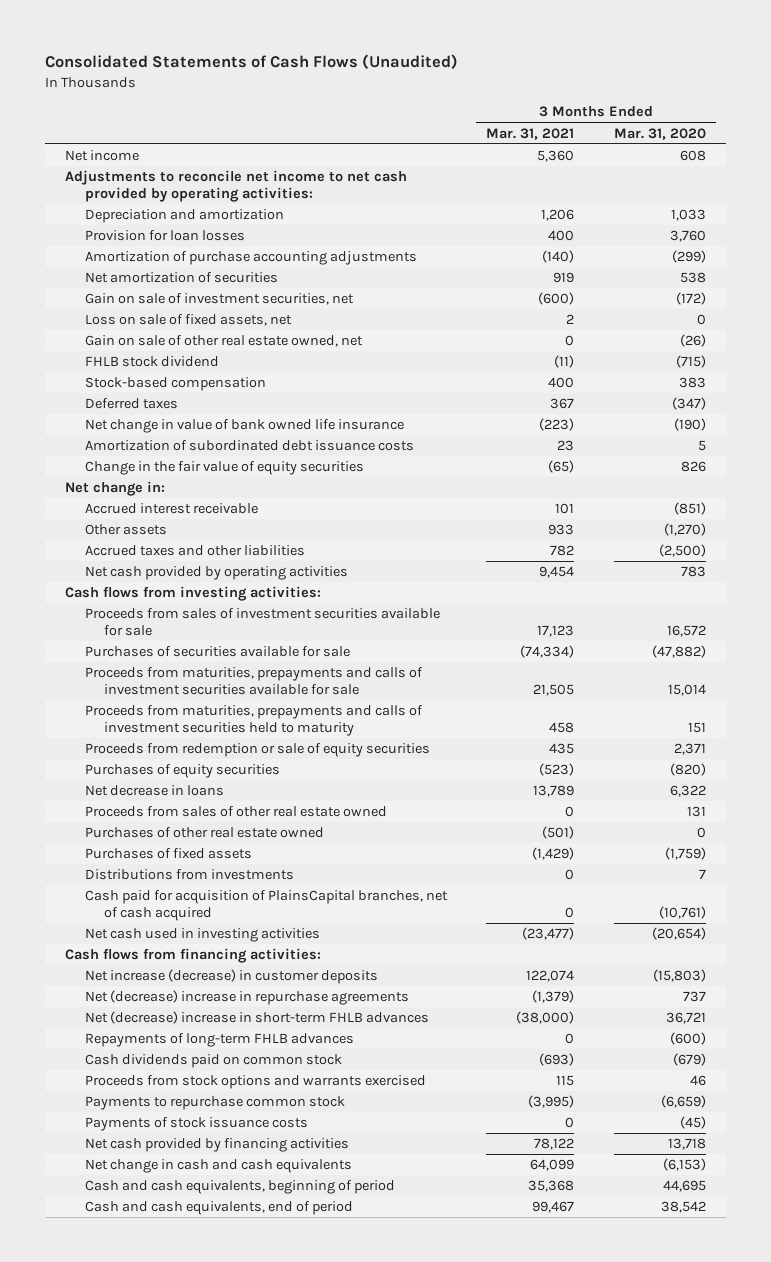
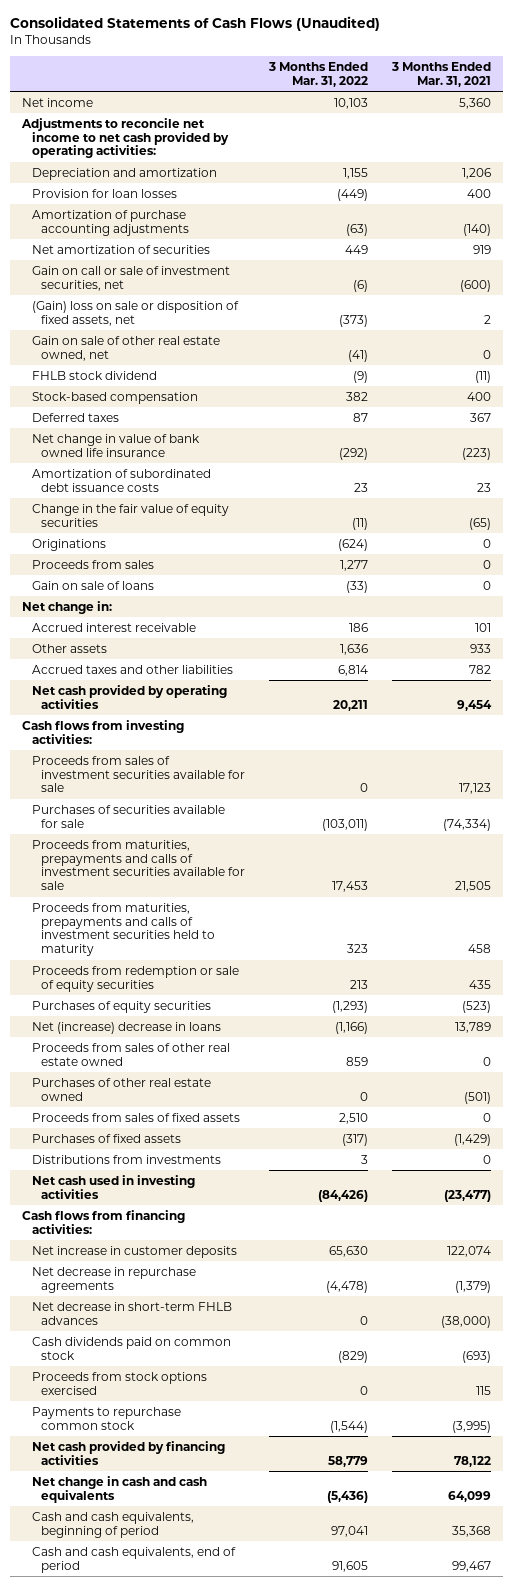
[614,127,707,140] Mar. 31, 2020 -> none
none -> [268,61,369,87] 3 Months Ended Mar. 31, 2022
[84,293,354,306] Gain on sale of investment securities, net -> [31,265,230,291] Gain on call or sale of investment securities, net
[84,314,292,327] Loss on sale of fixed assets, net -> [31,300,239,326] (Gain) loss on sale or disposition of fixed assets, net
none -> [31,538,106,551] Originations
none -> [31,559,154,569] Proceeds from sales
none -> [31,580,154,590] Gain on sale of loans
[84,785,224,797] Net decrease in loans -> [31,1021,221,1034] Net (increase) decrease in loans
none -> [31,1112,240,1122] Proceeds from sales of fixed assets
[84,890,448,922] Cash paid for acquisition of PlainsCapital branches, net of cash acquired -> none
[84,1033,354,1048] Repayments of long-term FHLB advances -> none
[84,969,378,985] Net increase (decrease) in customer deposits -> [31,1245,237,1258] Net increase in customer deposits
[84,990,409,1006] Net (decrease) increase in repurchase agreements -> [31,1266,196,1293] Net decrease in repurchase agreements
[84,1011,429,1025] Net (decrease) increase in short-term FHLB advances -> [31,1301,232,1325] Net decrease in short-term FHLB advances
[84,1075,426,1090] Proceeds from stock options and warrants exercised -> [31,1371,207,1395] Proceeds from stock options exercised
[84,1117,308,1132] Payments of stock issuance costs -> none

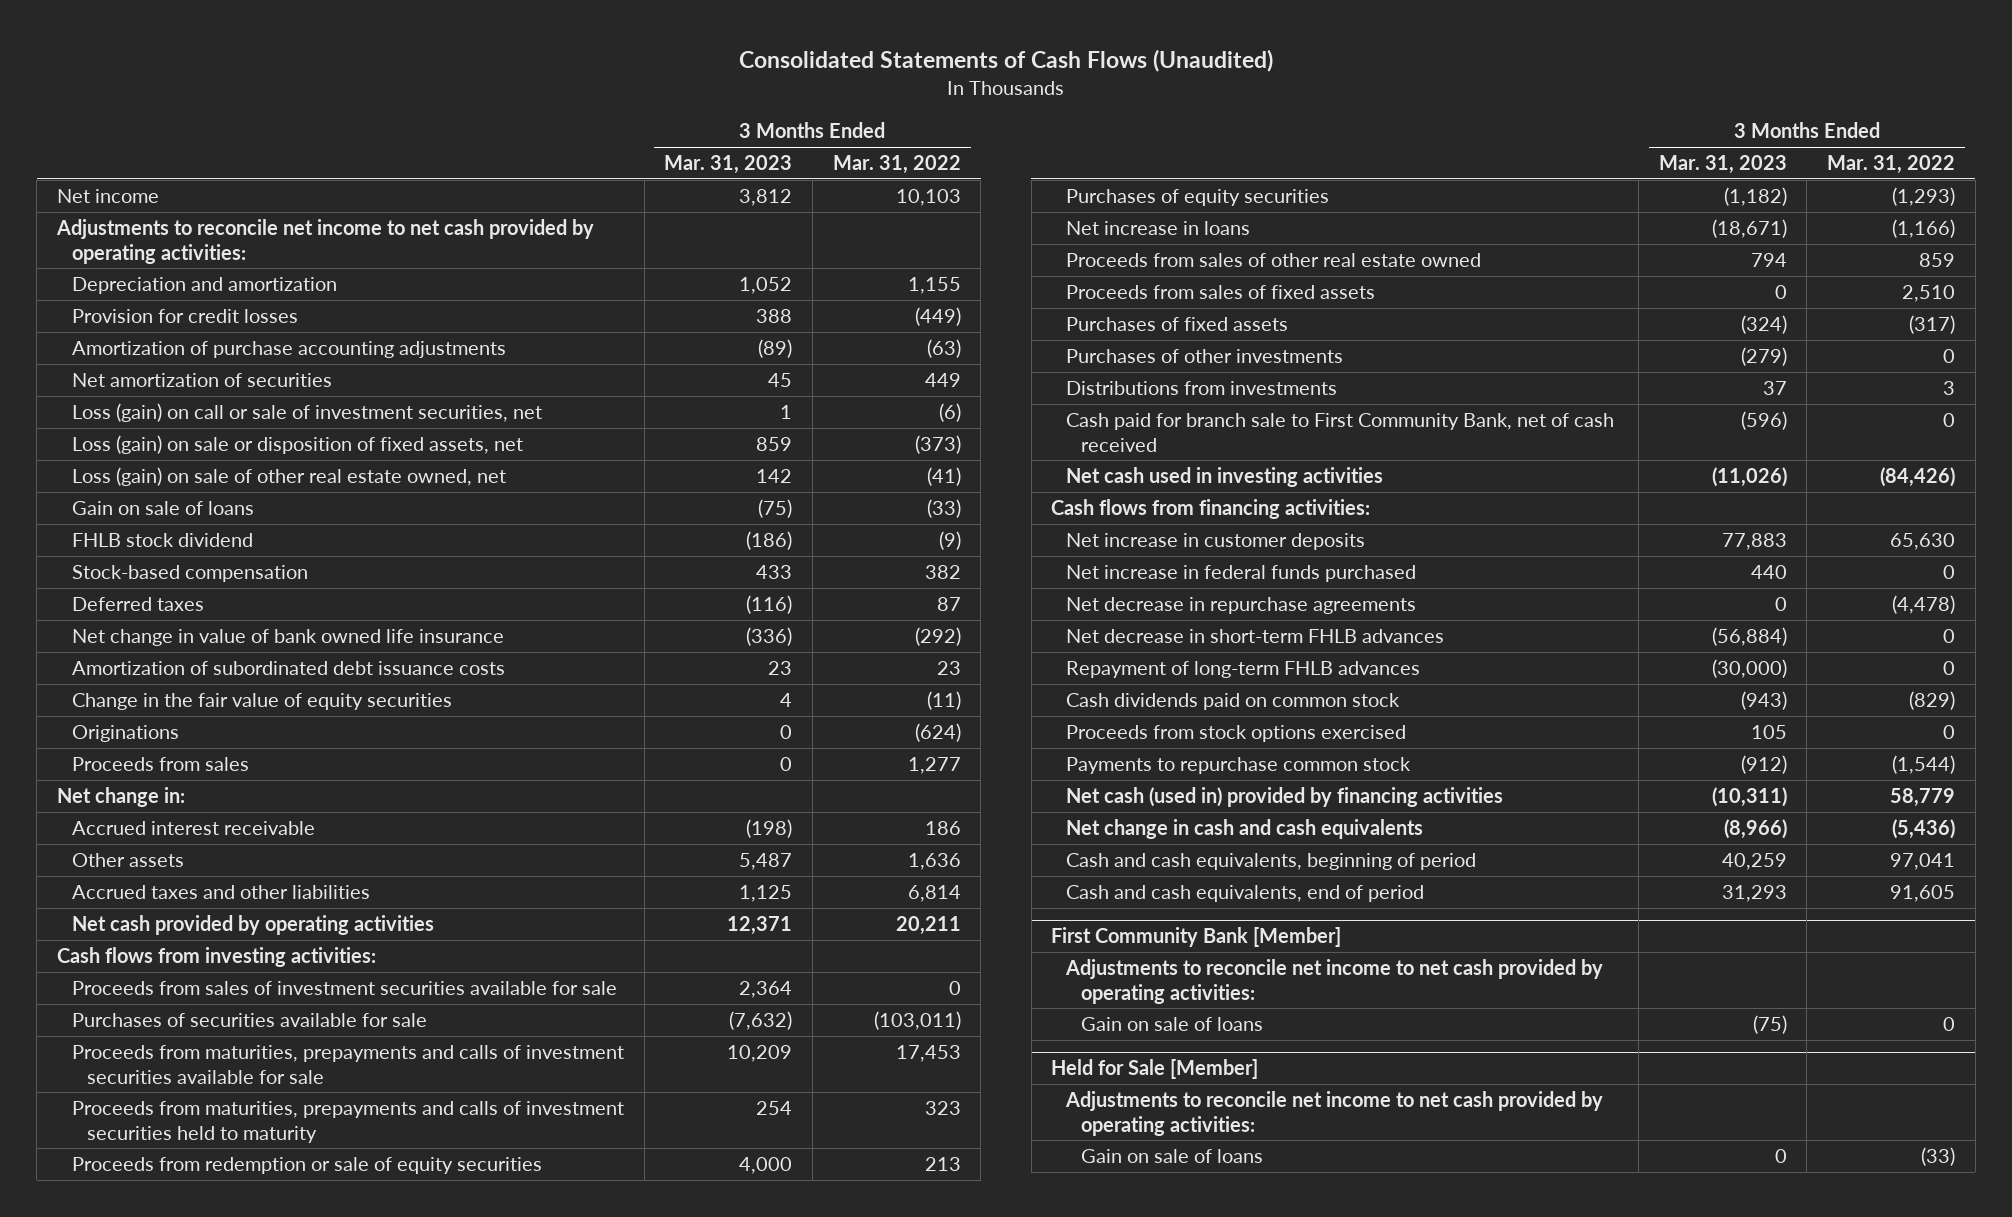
[390,61,491,87] 3 Months Ended Mar. 31, 2021 -> none
none -> [664,155,793,175] Mar. 31, 2023
[31,188,177,198] Provision for loan losses -> [71,309,298,324] Provision for credit losses
[31,265,230,291] Gain on call or sale of investment securities, net -> [71,403,542,423] Loss (gain) on call or sale of investment securities, net
[31,300,239,326] (Gain) loss on sale or disposition of fixed assets, net -> [71,435,523,455] Loss (gain) on sale or disposition of fixed assets, net
[31,335,220,361] Gain on sale of other real estate owned, net -> [71,467,506,487] Loss (gain) on sale of other real estate owned, net
[31,580,154,590] Gain on sale of loans -> [71,501,254,516] Gain on sale of loans
[31,1021,221,1034] Net (increase) decrease in loans -> [1066,221,1251,236] Net increase in loans
[31,1077,211,1101] Purchases of other real estate owned -> none
none -> [1066,349,1344,364] Purchases of other investments
none -> [1066,413,1615,452] Cash paid for branch sale to First Community Bank, net of cash received
none -> [1066,565,1417,583] Net increase in federal funds purchased
none -> [1066,661,1421,679] Repayment of long-term FHLB advances
[31,1440,225,1465] Net cash provided by financing activities -> [1066,787,1504,808] Net cash (used in) provided by financing activities
none -> [1051,927,1342,948] First Community Bank [Member]
none -> [1065,959,1604,1004] Adjustments to reconcile net income to net cash provided by operating activities:
none -> [1081,1017,1264,1032] Gain on sale of loans
none -> [1051,1059,1259,1080] Held for Sale [Member]
none -> [1065,1091,1604,1136] Adjustments to reconcile net income to net cash provided by operating activities:
none -> [1081,1149,1264,1164] Gain on sale of loans

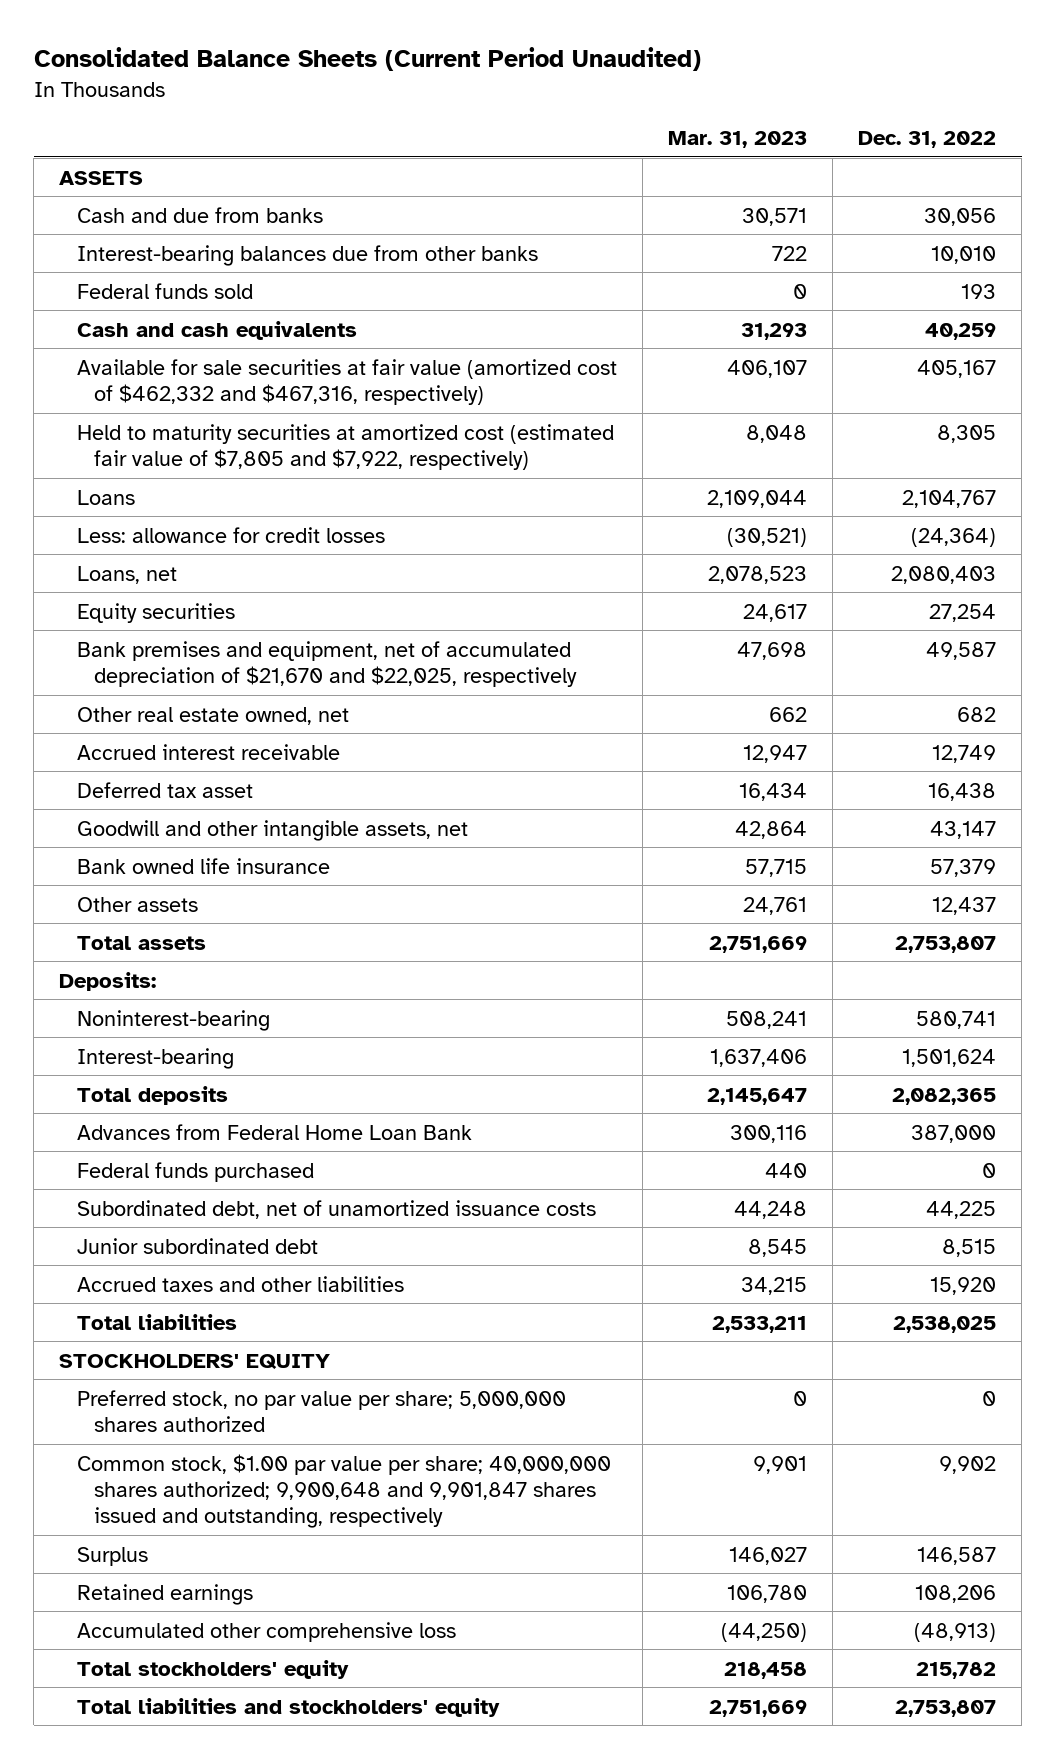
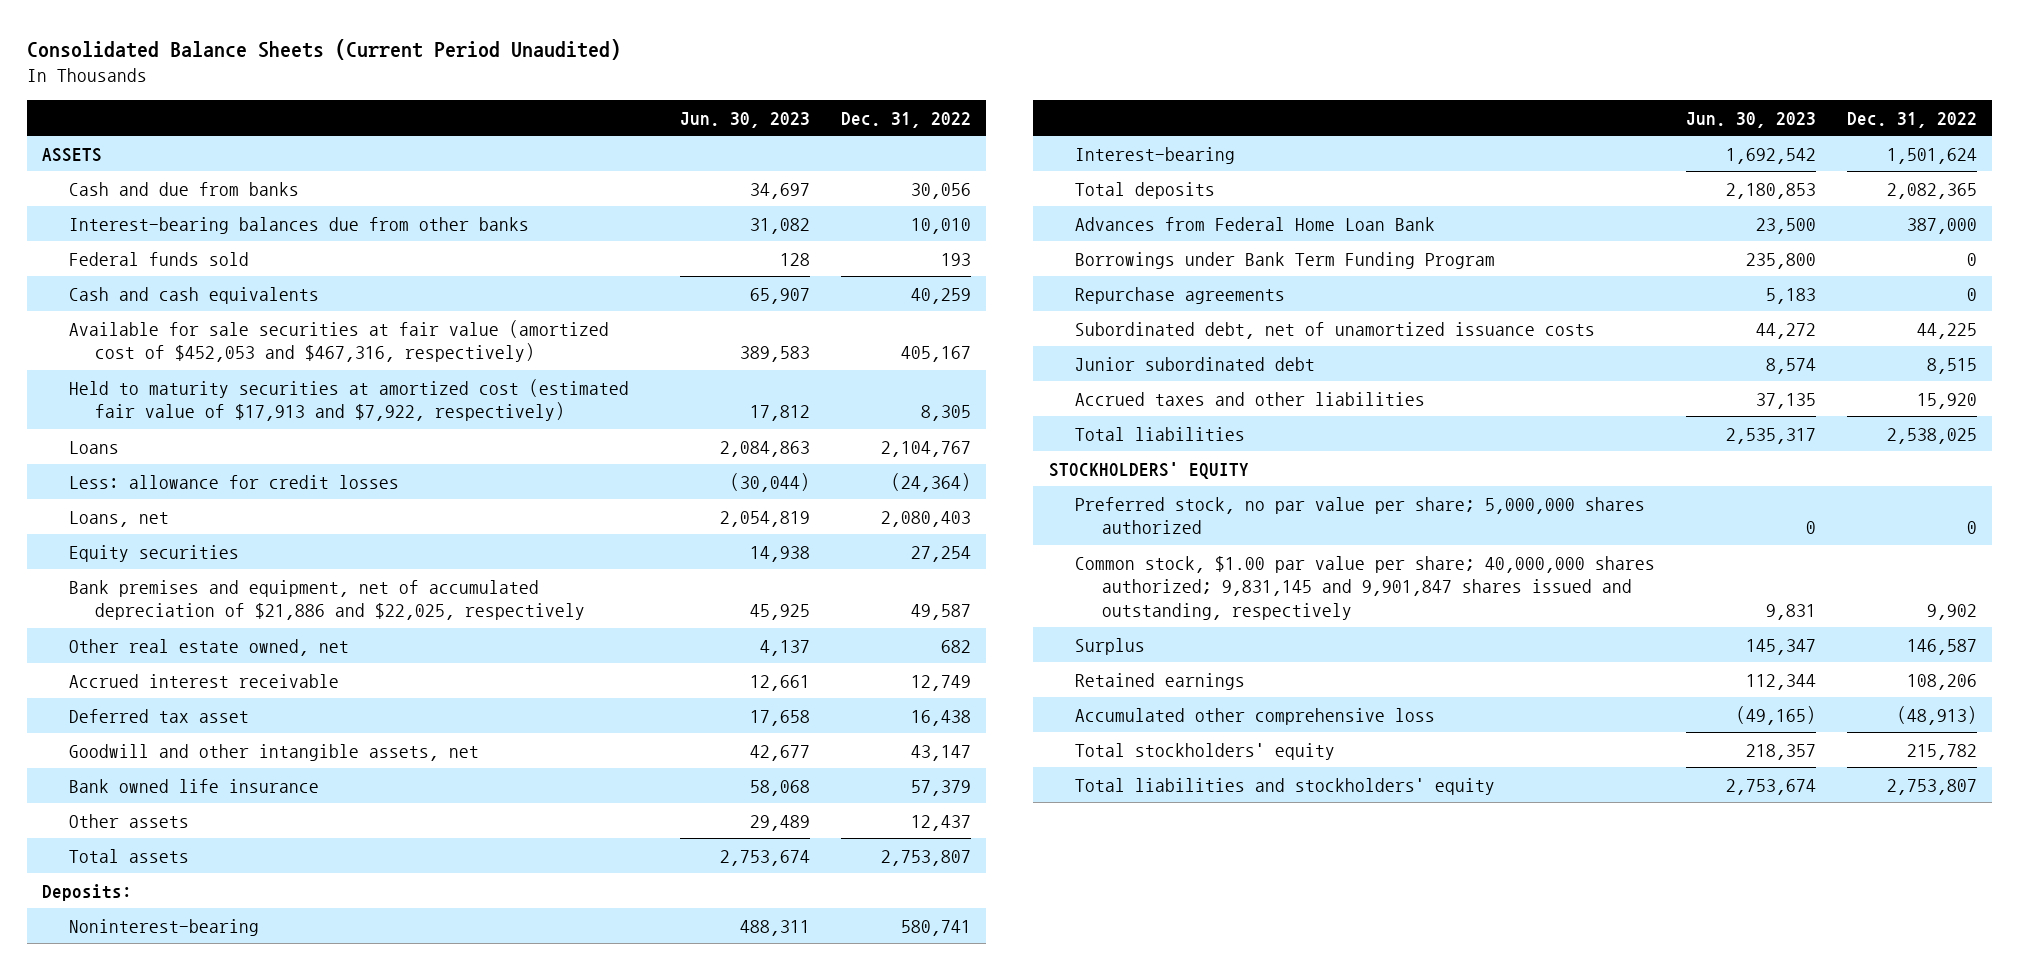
[668,130,808,148] Mar. 31, 2023 -> none
none -> [679,111,810,128] Jun. 30, 2023
[76,358,617,405] Available for sale securities at fair value (amortized cost of $462,332 and $467,316, respectively) -> [68,319,609,363] Available for sale securities at fair value (amortized cost of $452,053 and $467,316, respectively)
[76,423,614,470] Held to maturity securities at amortized cost (estimated fair value of $7,805 and $7,922, respectively) -> [68,378,629,422] Held to maturity securities at amortized cost (estimated fair value of $17,913 and $7,922, respectively)
[76,640,578,687] Bank premises and equipment, net of accumulated depreciation of $21,670 and $22,025, respectively -> [68,579,586,621] Bank premises and equipment, net of accumulated depreciation of $21,886 and $22,025, respectively
[76,1161,314,1182] Federal funds purchased -> none
none -> [1075,251,1496,269] Borrowings under Bank Term Funding Program
none -> [1075,286,1286,304] Repurchase agreements
[76,1453,611,1529] Common stock, $1.00 par value per share; 40,000,000 shares authorized; 9,900,648 and 9,901,847 shares issued and outstanding, respectively -> [1075,555,1656,620] Common stock, $1.00 par value per share; 40,000,000 shares authorized; 9,831,145 and 9,901,847 shares issued and outstanding, respectively

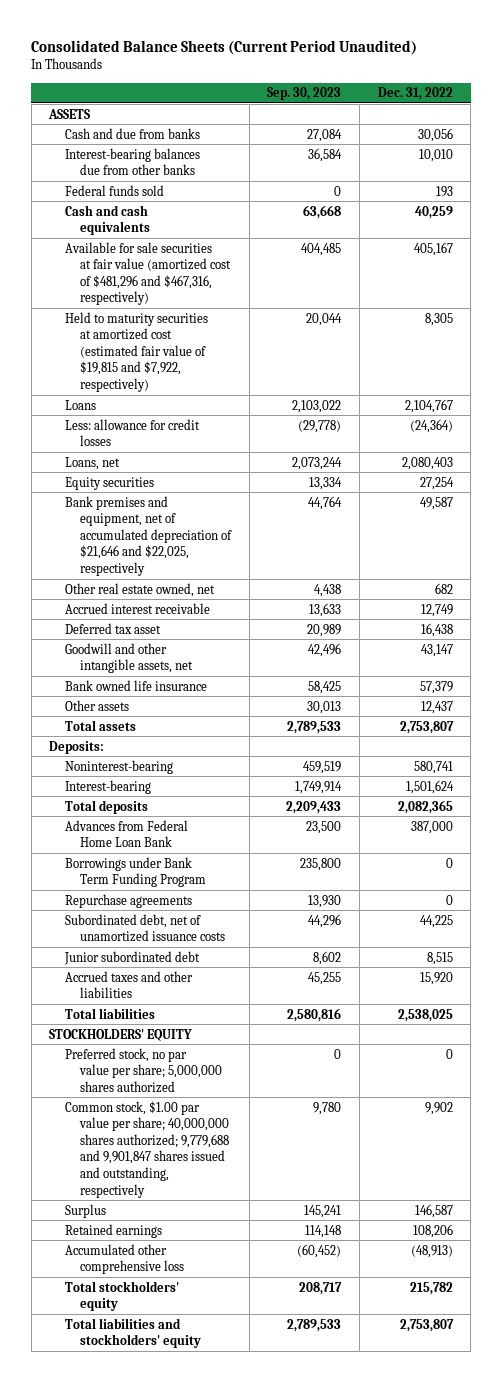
[679,111,810,128] Jun. 30, 2023 -> none
none -> [267,87,342,101] Sep. 30, 2023
[68,319,609,363] Available for sale securities at fair value (amortized cost of $452,053 and $467,316, respectively) -> [64,241,231,306] Available for sale securities at fair value (amortized cost of $481,296 and $467,316, respectively)
[68,378,629,422] Held to maturity securities at amortized cost (estimated fair value of $17,913 and $7,922, respectively) -> [64,311,208,393] Held to maturity securities at amortized cost (estimated fair value of $19,815 and $7,922, respectively)
[68,579,586,621] Bank premises and equipment, net of accumulated depreciation of $21,886 and $22,025, respectively -> [64,495,232,577] Bank premises and equipment, net of accumulated depreciation of $21,646 and $22,025, respectively
[1075,555,1656,620] Common stock, $1.00 par value per share; 40,000,000 shares authorized; 9,831,145 and 9,901,847 shares issued and outstanding, respectively -> [64,1100,229,1198] Common stock, $1.00 par value per share; 40,000,000 shares authorized; 9,779,688 and 9,901,847 shares issued and outstanding, respectively

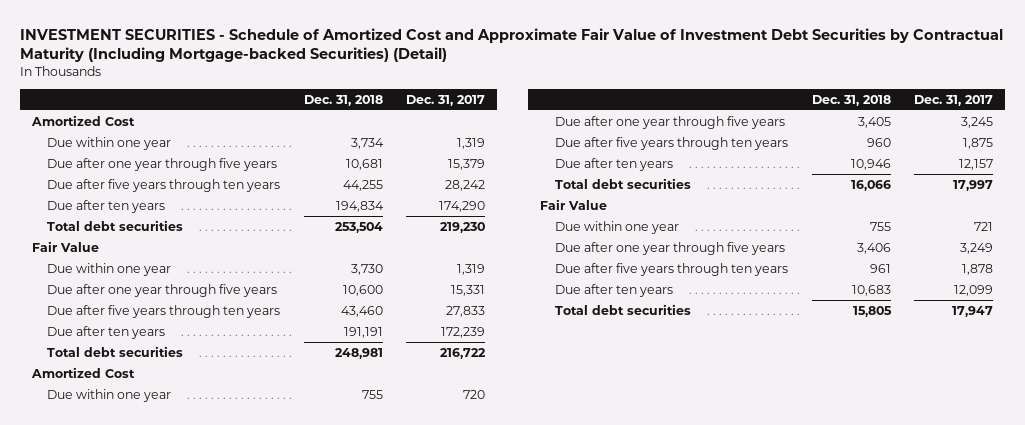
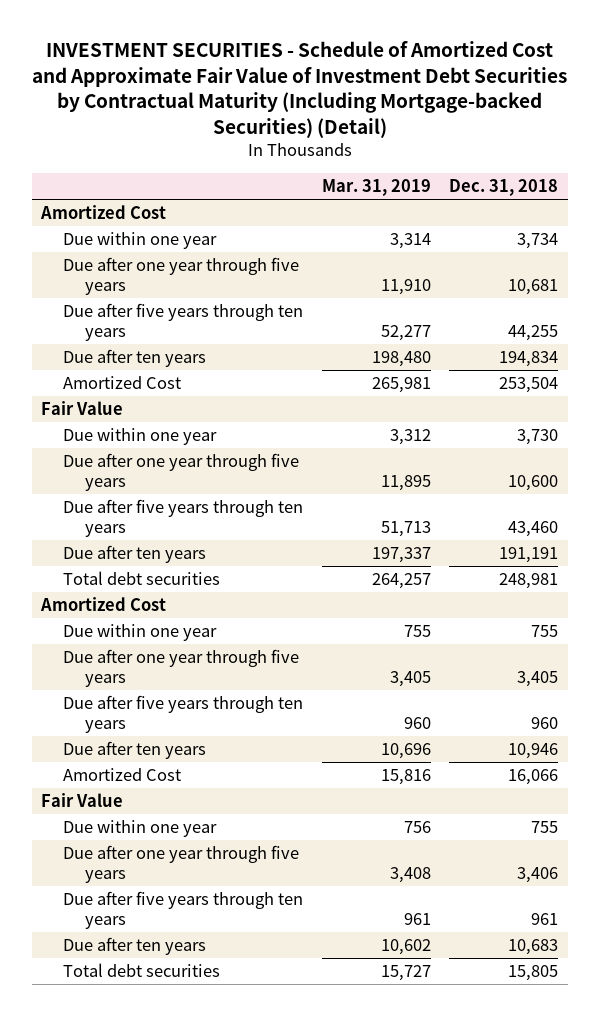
[406,94,486,106] Dec. 31, 2017 -> none
none -> [321,179,431,197] Mar. 31, 2019
[47,219,184,231] Total debt securities -> [62,376,181,390] Amortized Cost
[555,177,692,189] Total debt securities -> [62,768,181,782] Amortized Cost

